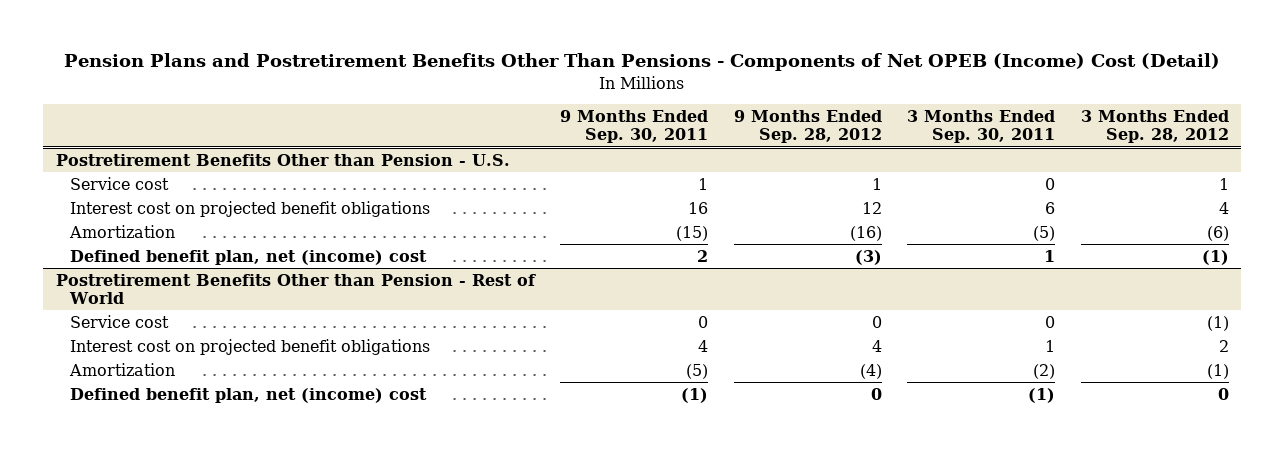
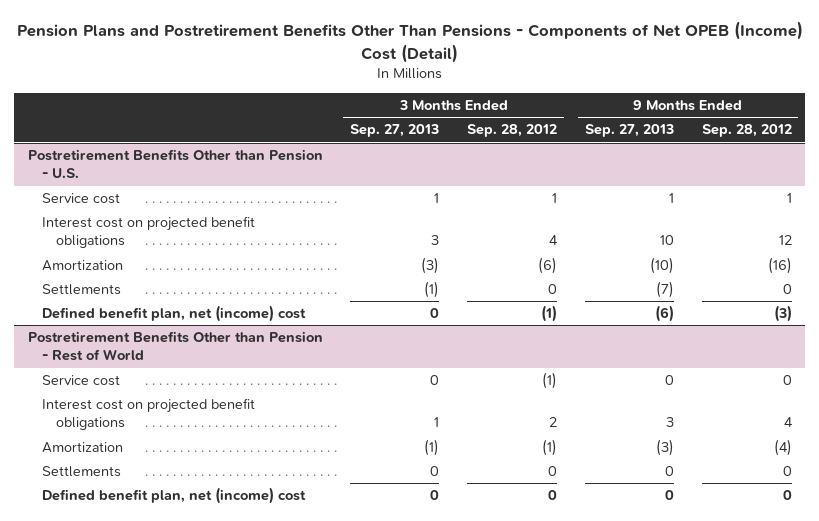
[560,110,709,144] 9 Months Ended Sep. 30, 2011 -> none
[907,110,1056,144] 3 Months Ended Sep. 30, 2011 -> none
none -> [350,124,440,138] Sep. 27, 2013
none -> [584,124,674,138] Sep. 27, 2013
none -> [41,284,121,296] Settlements
none -> [41,466,121,478] Settlements

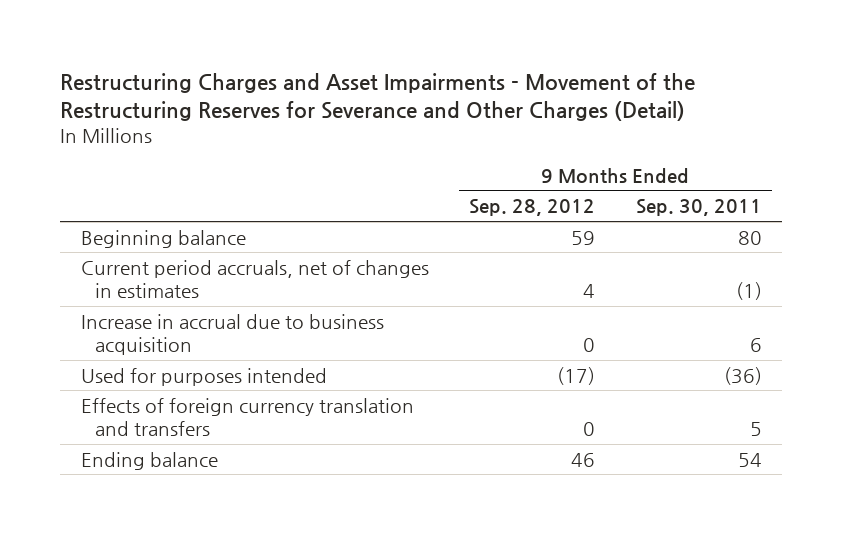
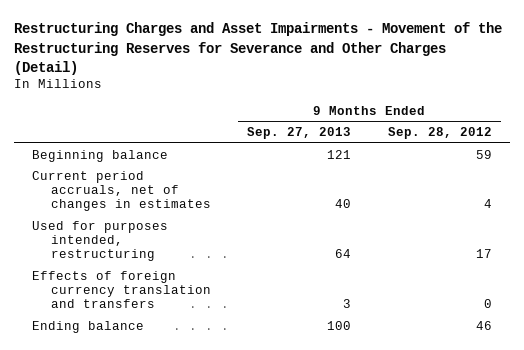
[635,199,762,217] Sep. 30, 2011 -> none
none -> [247,127,352,140] Sep. 27, 2013
[80,313,384,356] Increase in accrual due to business acquisition -> none
[80,367,327,386] Used for purposes intended -> [32,220,169,262] Used for purposes intended, restructuring
[557,366,596,385] (17) -> [475,249,492,259] 17

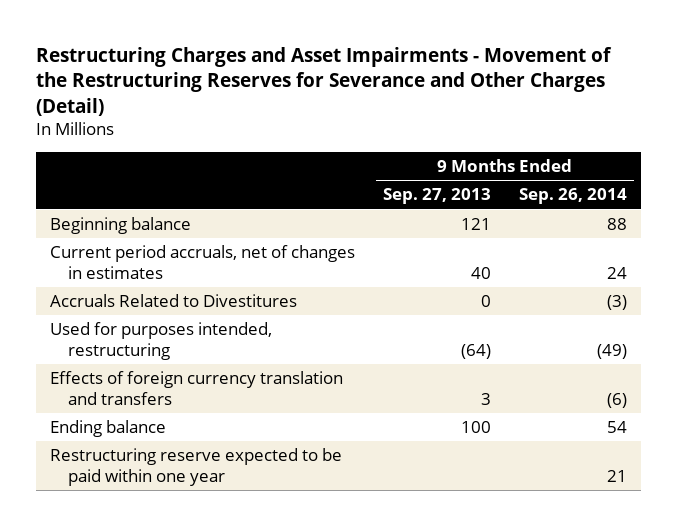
[387,127,492,140] Sep. 28, 2012 -> none
none -> [518,188,627,205] Sep. 26, 2014
none -> [49,294,297,308] Accruals Related to Divestitures
[335,249,352,259] 64 -> [460,344,491,360] (64)
none -> [49,448,342,487] Restructuring reserve expected to be paid within one year

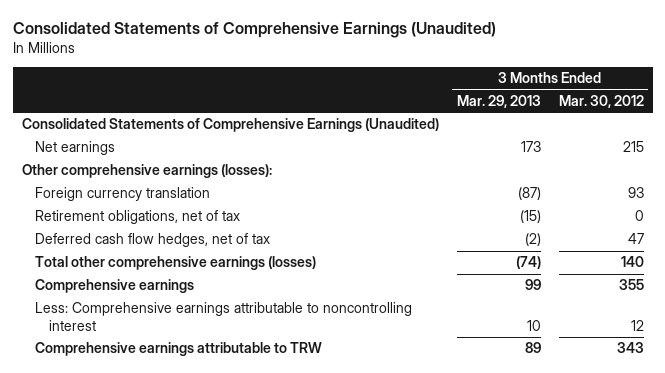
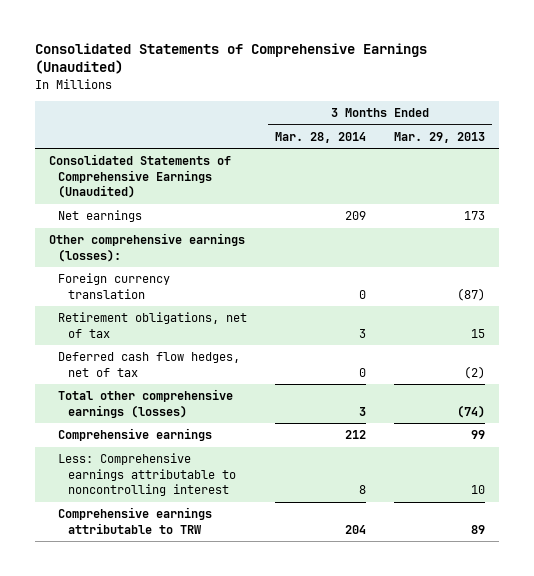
[558,95,644,109] Mar. 30, 2012 -> none
none -> [275,131,367,143] Mar. 28, 2014
[519,210,541,224] (15) -> [470,328,485,338] 15

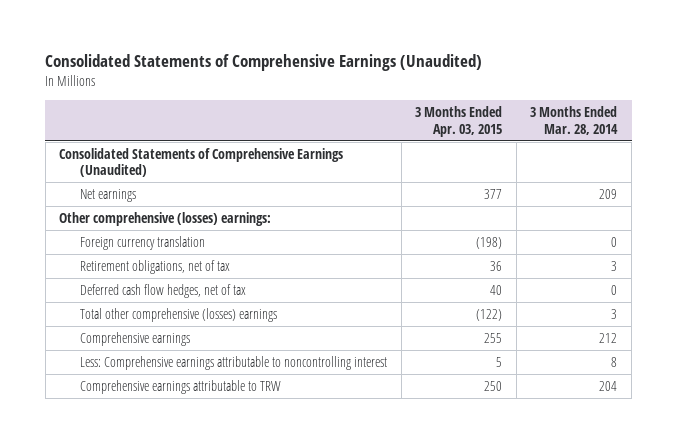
[393,131,485,143] Mar. 29, 2013 -> none
none -> [415,106,503,137] 3 Months Ended Apr. 03, 2015
[48,233,245,262] Other comprehensive earnings (losses): -> [59,211,272,226] Other comprehensive (losses) earnings:
[58,389,234,418] Total other comprehensive earnings (losses) -> [80,307,278,322] Total other comprehensive (losses) earnings

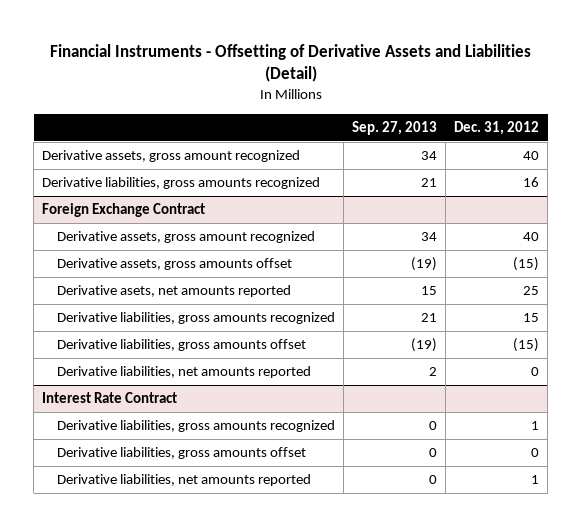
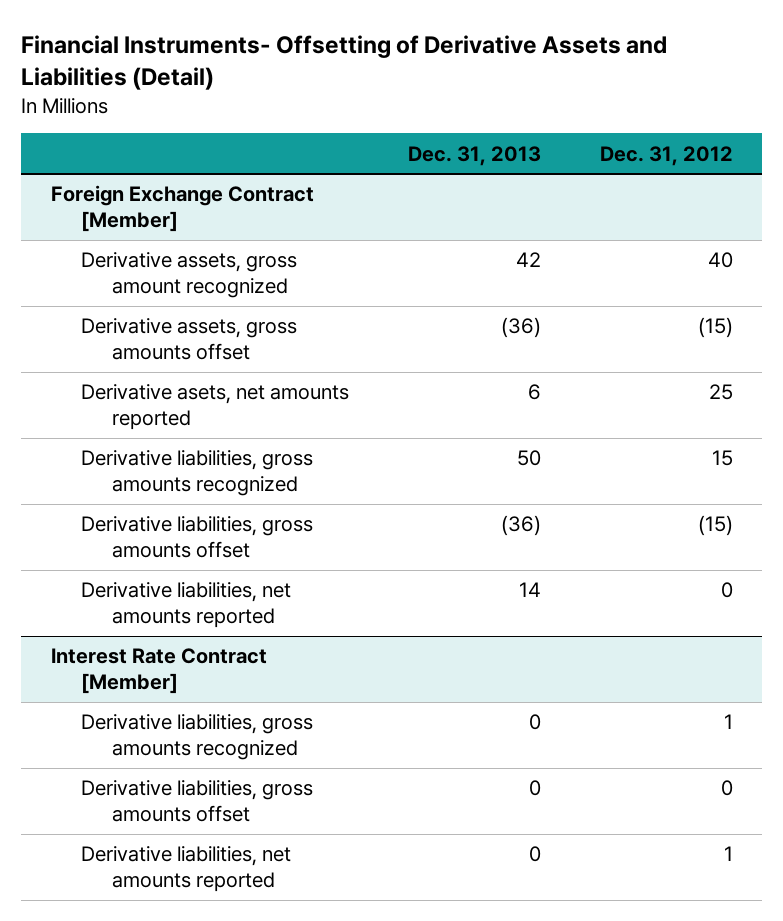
[49,43,531,83] Financial Instruments - Offsetting of Derivative Assets and Liabilities (Detail) -> [21,35,668,90] Financial Instruments- Offsetting of Derivative Assets and Liabilities (Detail)
[351,121,437,136] Sep. 27, 2013 -> none
none -> [407,145,541,166] Dec. 31, 2013
[42,150,301,163] Derivative assets, gross amount recognized -> none
[42,177,321,190] Derivative liabilities, gross amounts recognized -> none
[42,203,206,218] Foreign Exchange Contract -> [50,185,314,233] Foreign Exchange Contract [Member]
[42,392,178,404] Interest Rate Contract -> [50,648,267,695] Interest Rate Contract [Member]

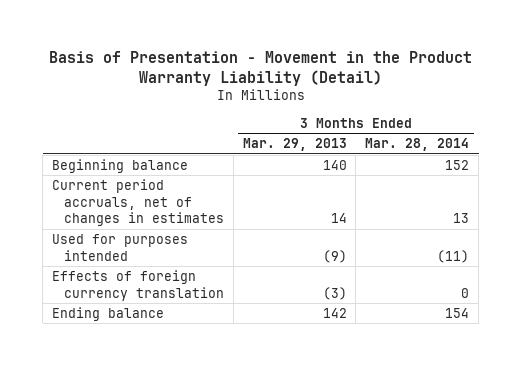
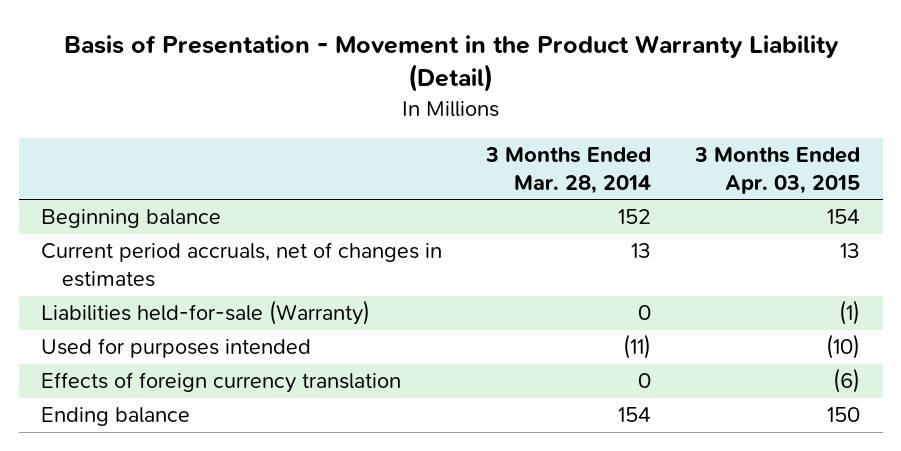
[242,138,347,152] Mar. 29, 2013 -> none
none -> [694,146,861,194] 3 Months Ended Apr. 03, 2015
none -> [40,300,370,326] Liabilities held-for-sale (Warranty)

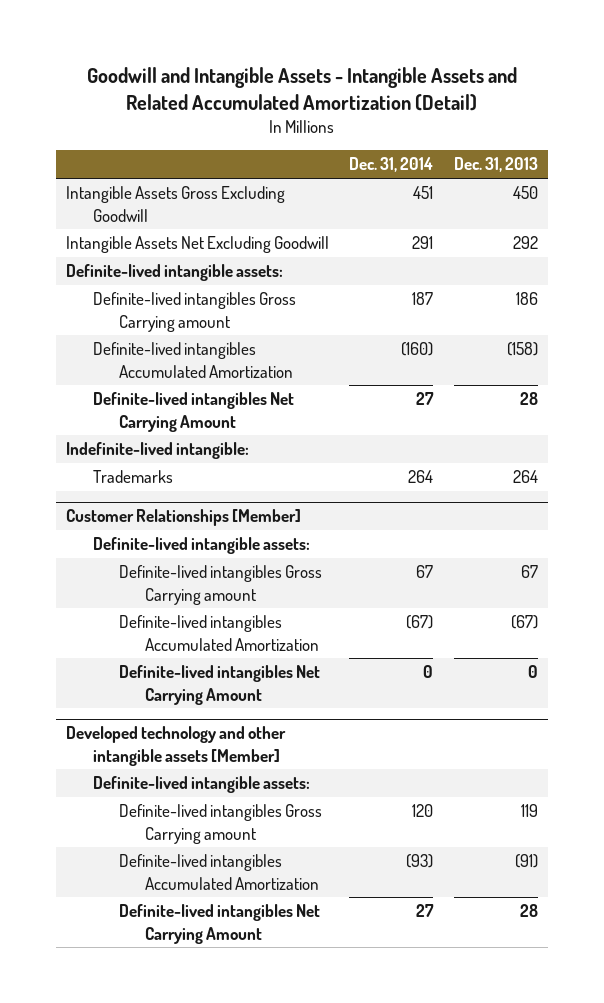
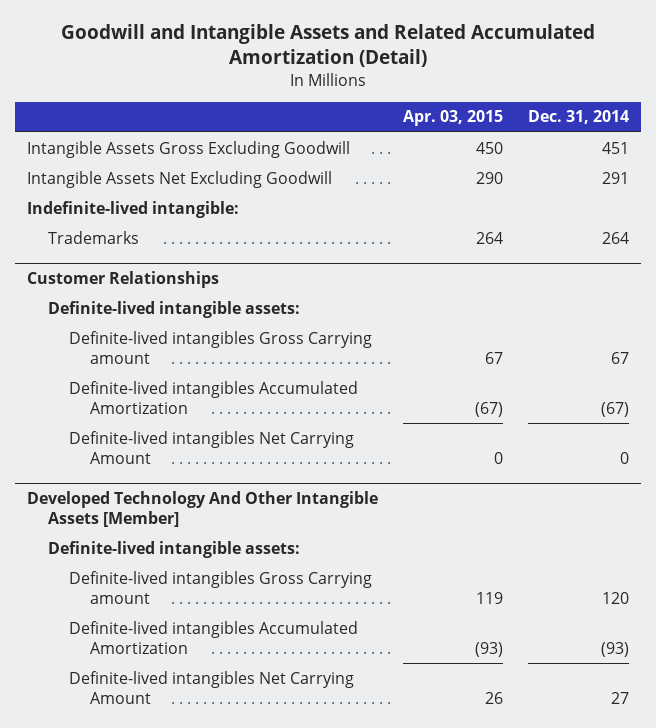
[86,67,517,111] Goodwill and Intangible Assets - Intangible Assets and Related Accumulated Amortization (Detail) -> [60,24,595,68] Goodwill and Intangible Assets and Related Accumulated Amortization (Detail)
[453,157,538,173] Dec. 31, 2013 -> none
none -> [402,110,503,127] Apr. 03, 2015
[66,264,284,282] Definite-lived intangible assets: -> none
[92,292,296,332] Definite-lived intangibles Gross Carrying amount -> none
[92,342,293,378] Definite-lived intangibles Accumulated Amortization -> none
[92,392,294,432] Definite-lived intangibles Net Carrying Amount -> none
[66,509,302,527] Customer Relationships [Member] -> [27,270,220,288] Customer Relationships
[66,726,287,766] Developed technology and other intangible assets [Member] -> [27,490,379,527] Developed Technology And Other Intangible Assets [Member]

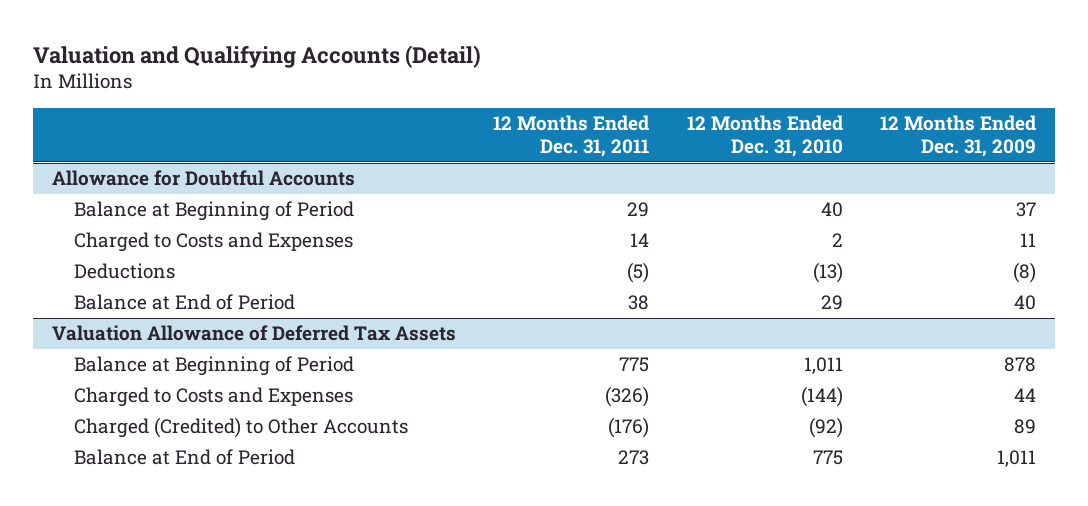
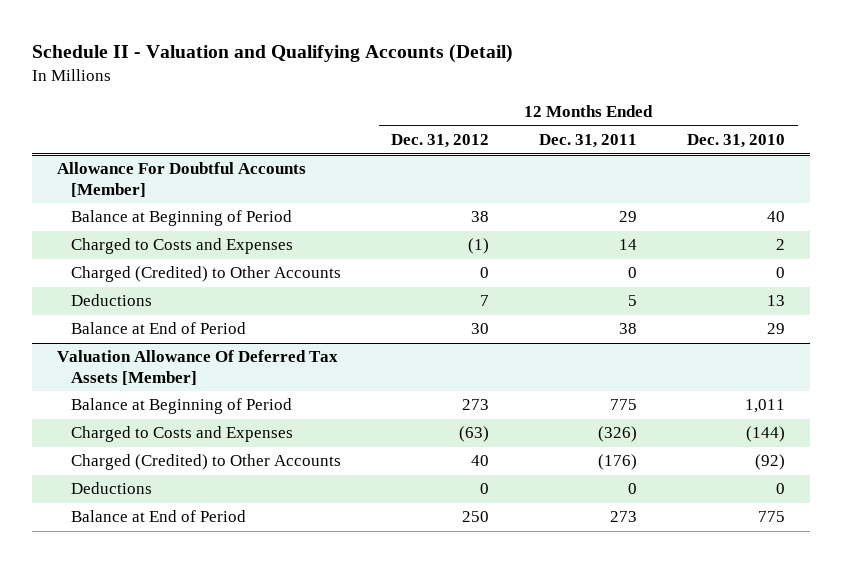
[32,44,481,68] Valuation and Qualifying Accounts (Detail) -> [31,44,513,64] Schedule II - Valuation and Qualifying Accounts (Detail)
[879,114,1036,158] 12 Months Ended Dec. 31, 2009 -> none
none -> [391,134,490,149] Dec. 31, 2012
[51,170,355,187] Allowance for Doubtful Accounts -> [56,162,306,198] Allowance For Doubtful Accounts [Member]
none -> [71,266,342,283] Charged (Credited) to Other Accounts
[627,262,650,284] (5) -> [628,295,638,307] 5
[812,262,843,284] (13) -> [767,295,786,307] 13
[51,325,456,342] Valuation Allowance of Deferred Tax Assets -> [56,350,338,386] Valuation Allowance Of Deferred Tax Assets [Member]
none -> [71,482,153,495] Deductions

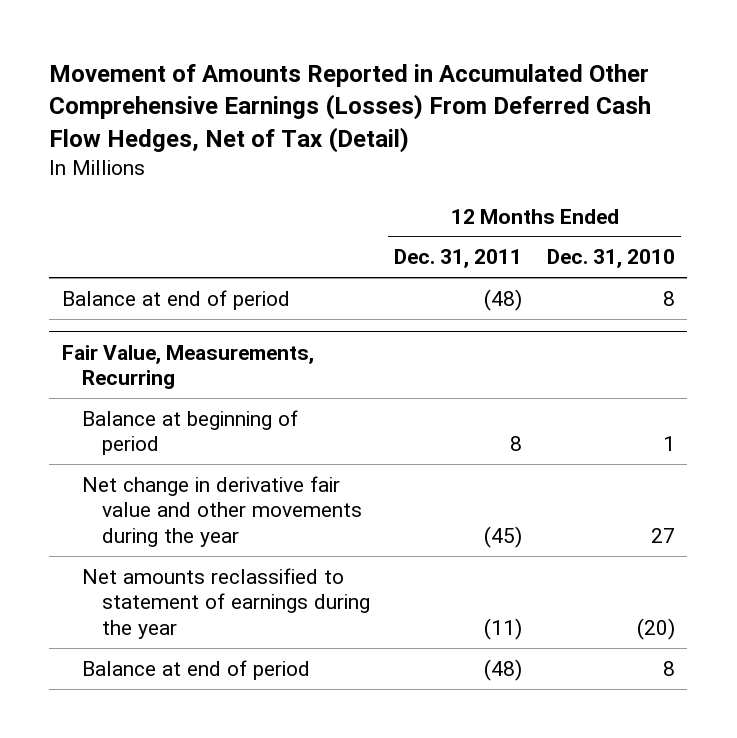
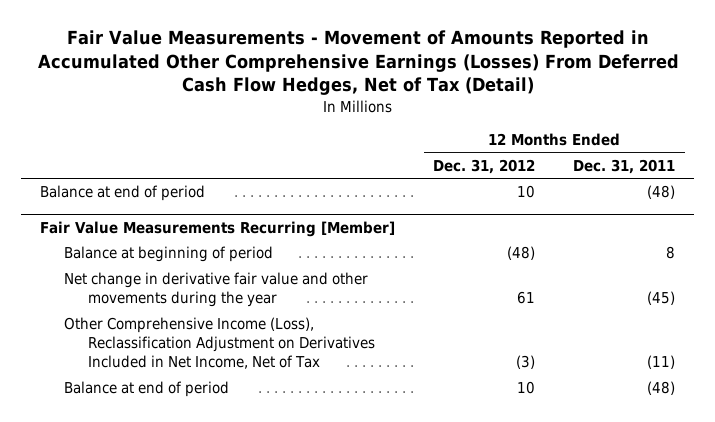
[49,63,652,153] Movement of Amounts Reported in Accumulated Other Comprehensive Earnings (Losses) From Deferred Cash Flow Hedges, Net of Tax (Detail) -> [37,30,679,96] Fair Value Measurements - Movement of Amounts Reported in Accumulated Other Comprehensive Earnings (Losses) From Deferred Cash Flow Hedges, Net of Tax (Detail)
[547,249,676,269] Dec. 31, 2010 -> none
none -> [433,159,536,175] Dec. 31, 2012
[61,344,314,390] Fair Value, Measurements, Recurring -> [40,220,396,237] Fair Value Measurements Recurring [Member]
[81,567,370,640] Net amounts reclassified to statement of earnings during the year -> none
none -> [63,317,375,370] Other Comprehensive Income (Loss), Reclassification Adjustment on Derivatives Included in Net Income, Net of Tax

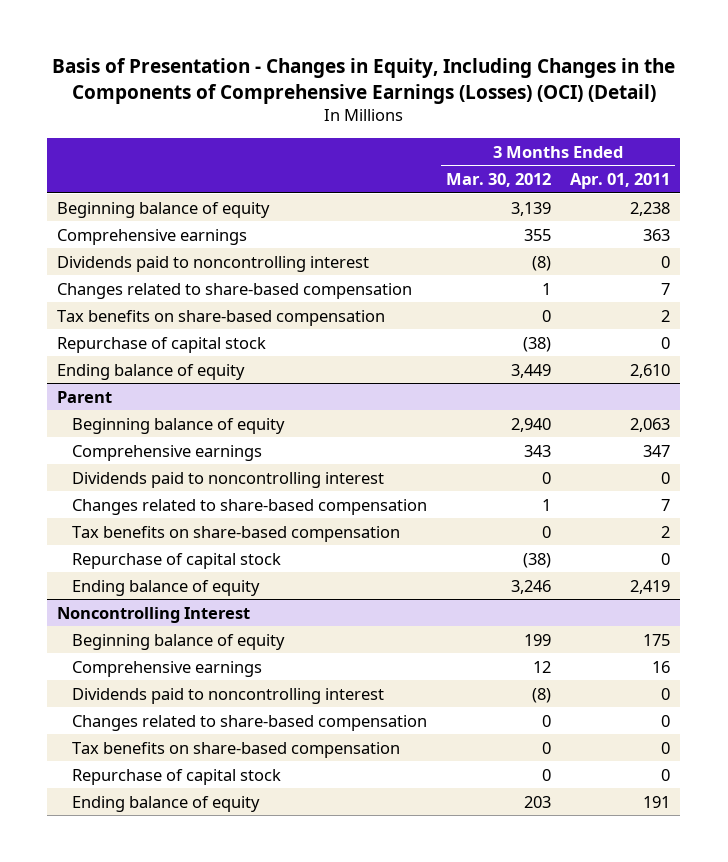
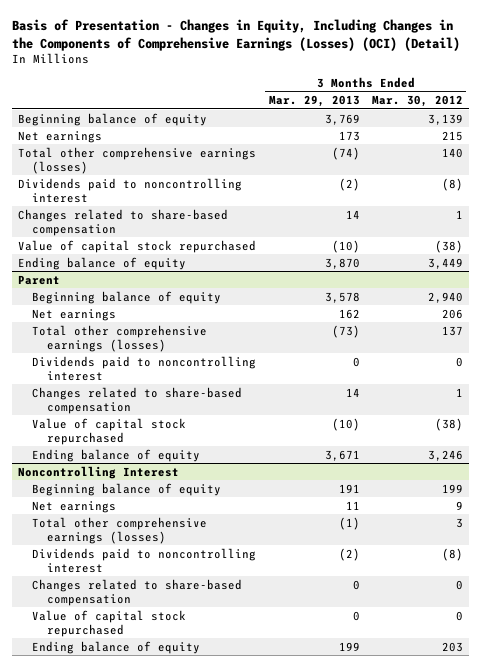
[570,172,671,189] Apr. 01, 2011 -> none
none -> [268,95,360,108] Mar. 29, 2013
[57,228,248,245] Comprehensive earnings -> none
none -> [18,130,103,143] Net earnings
none -> [18,146,257,174] Total other comprehensive earnings (losses)
[57,309,386,326] Tax benefits on share-based compensation -> none
[57,336,267,353] Repurchase of capital stock -> [18,239,257,253] Value of capital stock repurchased
[71,444,262,461] Comprehensive earnings -> none
none -> [32,308,117,321] Net earnings
none -> [32,324,208,352] Total other comprehensive earnings (losses)
[71,525,400,542] Tax benefits on share-based compensation -> none
[71,552,281,569] Repurchase of capital stock -> [32,417,187,445] Value of capital stock repurchased
[71,660,262,677] Comprehensive earnings -> none
none -> [32,500,117,513] Net earnings
none -> [32,516,208,544] Total other comprehensive earnings (losses)
[71,741,400,758] Tax benefits on share-based compensation -> none
[71,768,281,785] Repurchase of capital stock -> [32,609,187,637] Value of capital stock repurchased

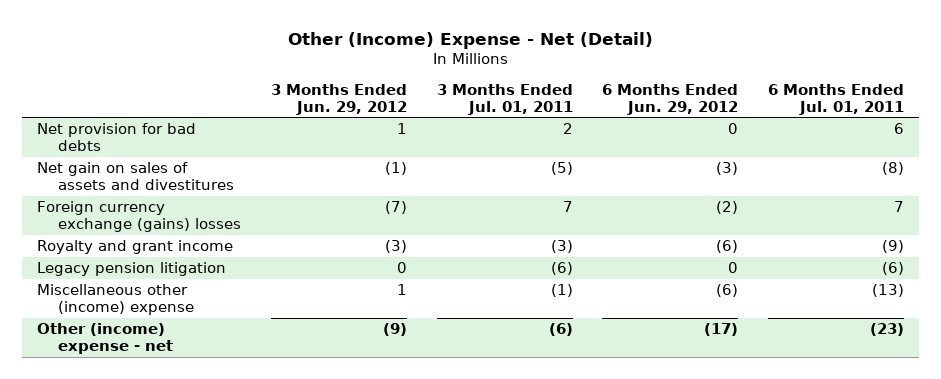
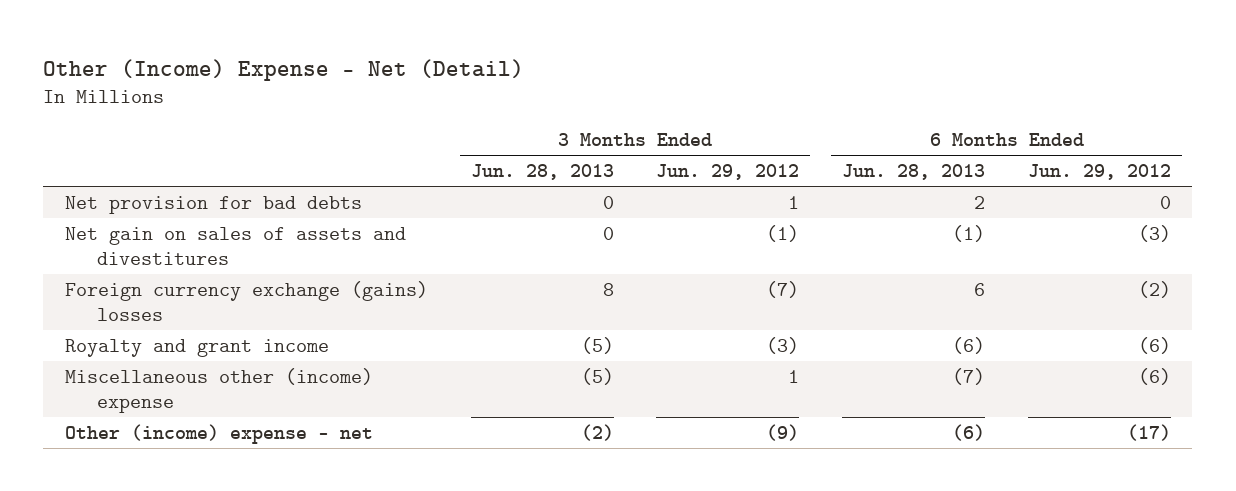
[436,83,573,115] 3 Months Ended Jul. 01, 2011 -> none
[768,83,905,115] 6 Months Ended Jul. 01, 2011 -> none
none -> [470,164,614,181] Jun. 28, 2013
none -> [842,164,986,181] Jun. 28, 2013
[37,262,227,277] Legacy pension litigation -> none

